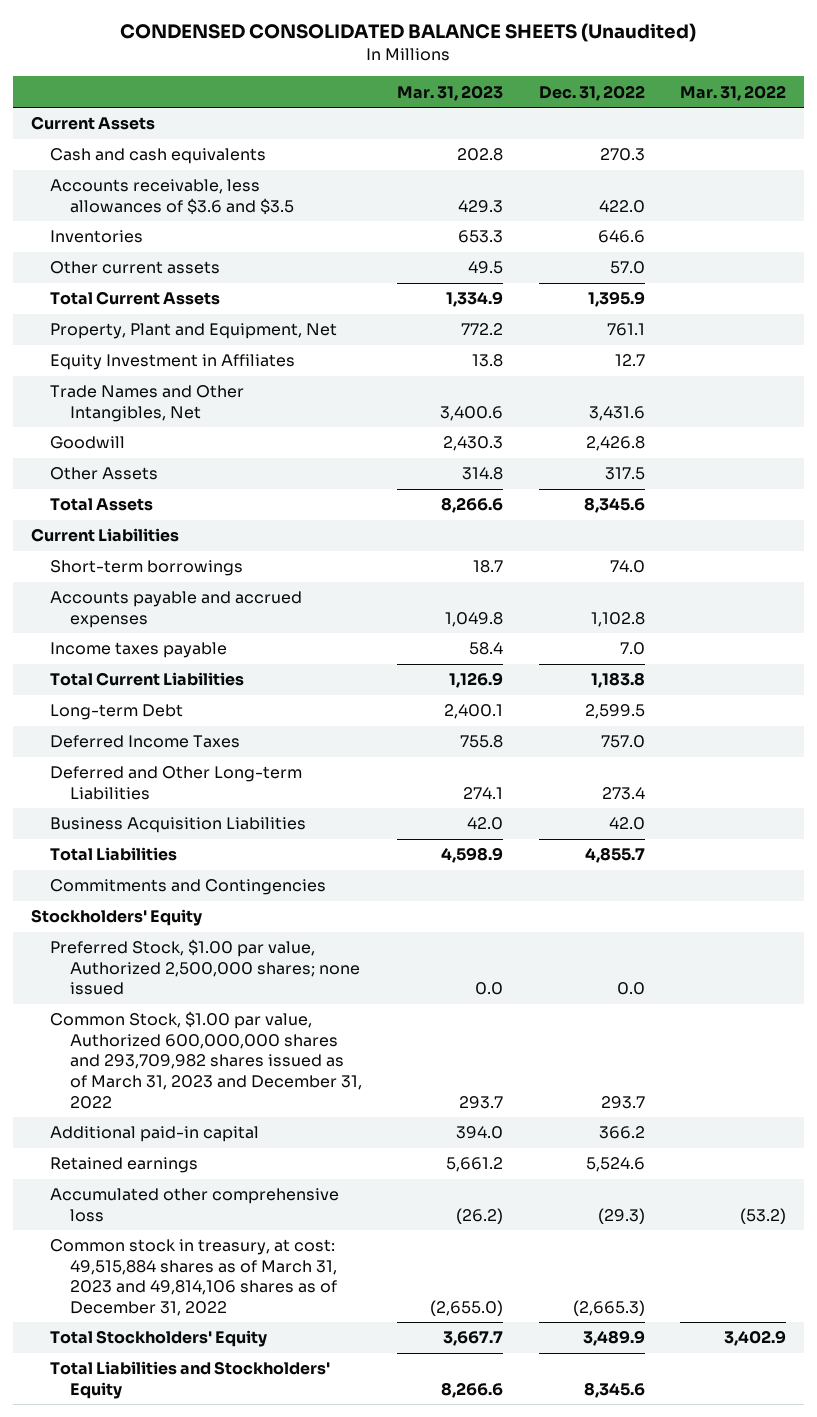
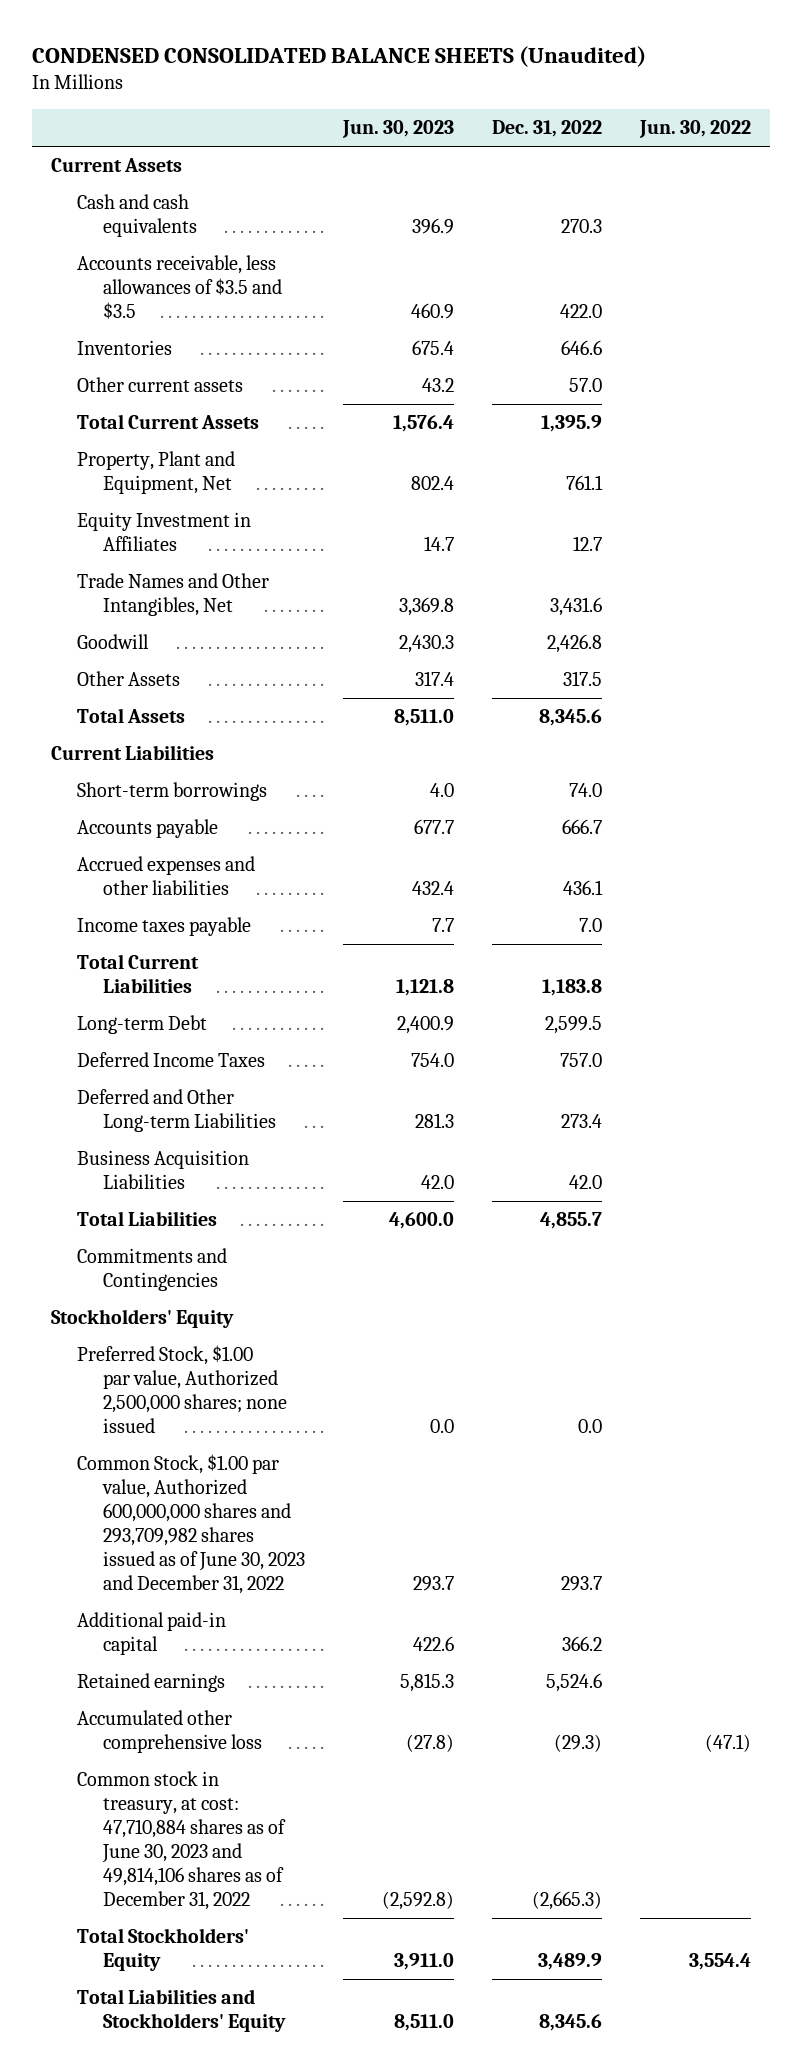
[397,84,504,101] Mar. 31, 2023 -> none
[679,84,786,101] Mar. 31, 2022 -> none
none -> [342,120,455,139] Jun. 30, 2023
none -> [638,120,751,139] Jun. 30, 2022
[50,179,294,215] Accounts receivable, less allowances of $3.6 and $3.5 -> [77,255,283,320] Accounts receivable, less allowances of $3.5 and $3.5
[50,591,303,628] Accounts payable and accrued expenses -> none
none -> [77,819,219,839] Accounts payable
none -> [77,856,256,896] Accrued expenses and other liabilities
[50,1011,362,1109] Common Stock, $1.00 par value, Authorized 600,000,000 shares and 293,709,982 shares issued as of March 31, 2023 and December 31, 2022 -> [77,1454,306,1594] Common Stock, $1.00 par value, Authorized 600,000,000 shares and 293,709,982 shares issued as of June 30, 2023 and December 31, 2022
[50,1239,337,1317] Common stock in treasury, at cost: 49,515,884 shares as of March 31, 2023 and 49,814,106 shares as of December 31, 2022 -> [77,1771,287,1910] Common stock in treasury, at cost: 47,710,884 shares as of June 30, 2023 and 49,814,106 shares as of December 31, 2022

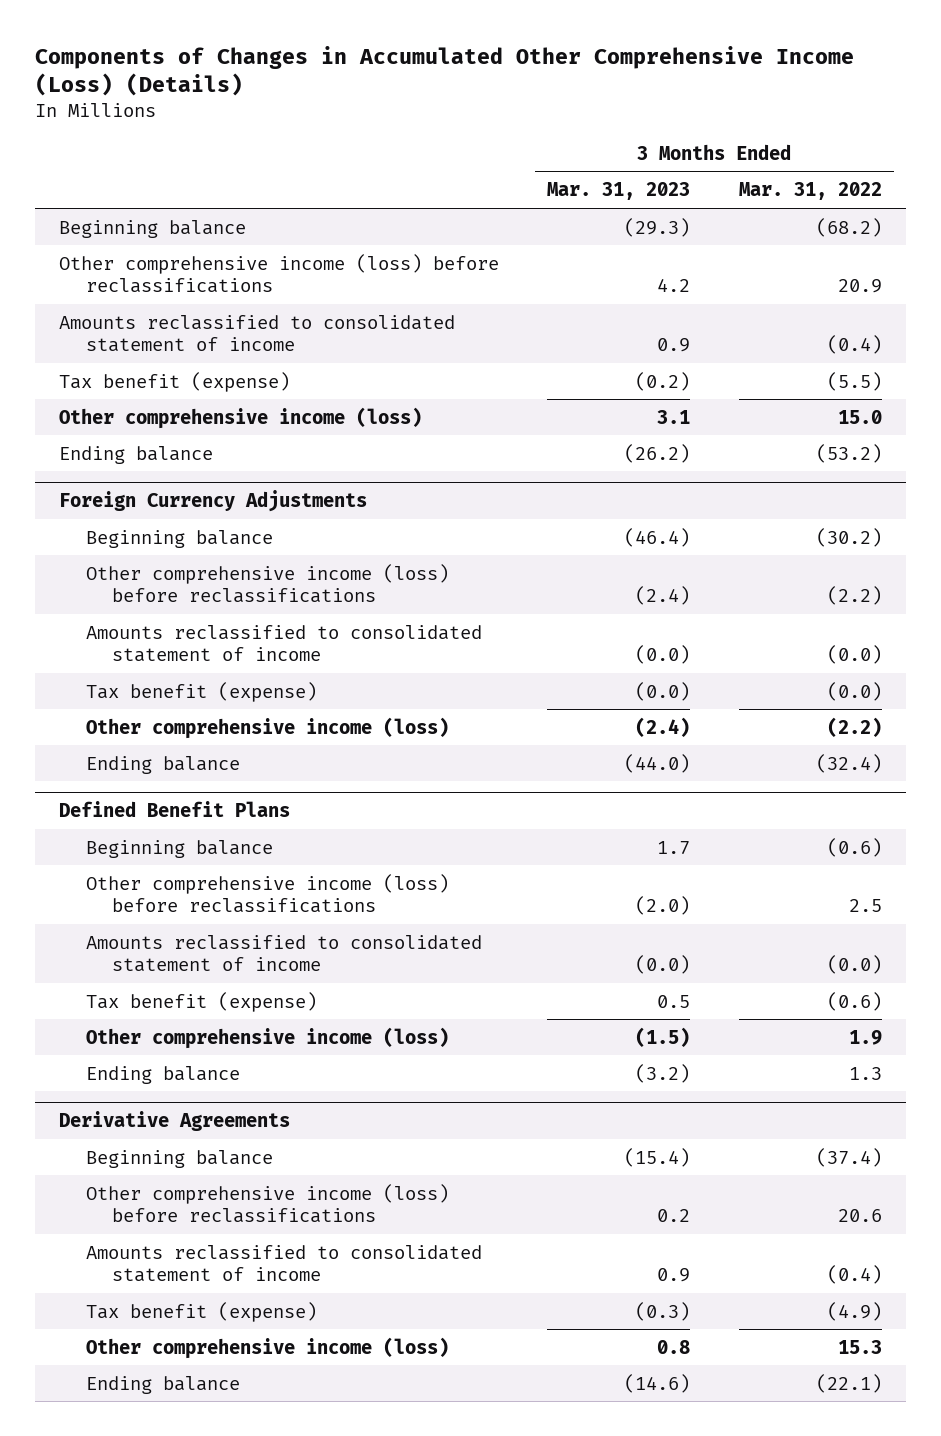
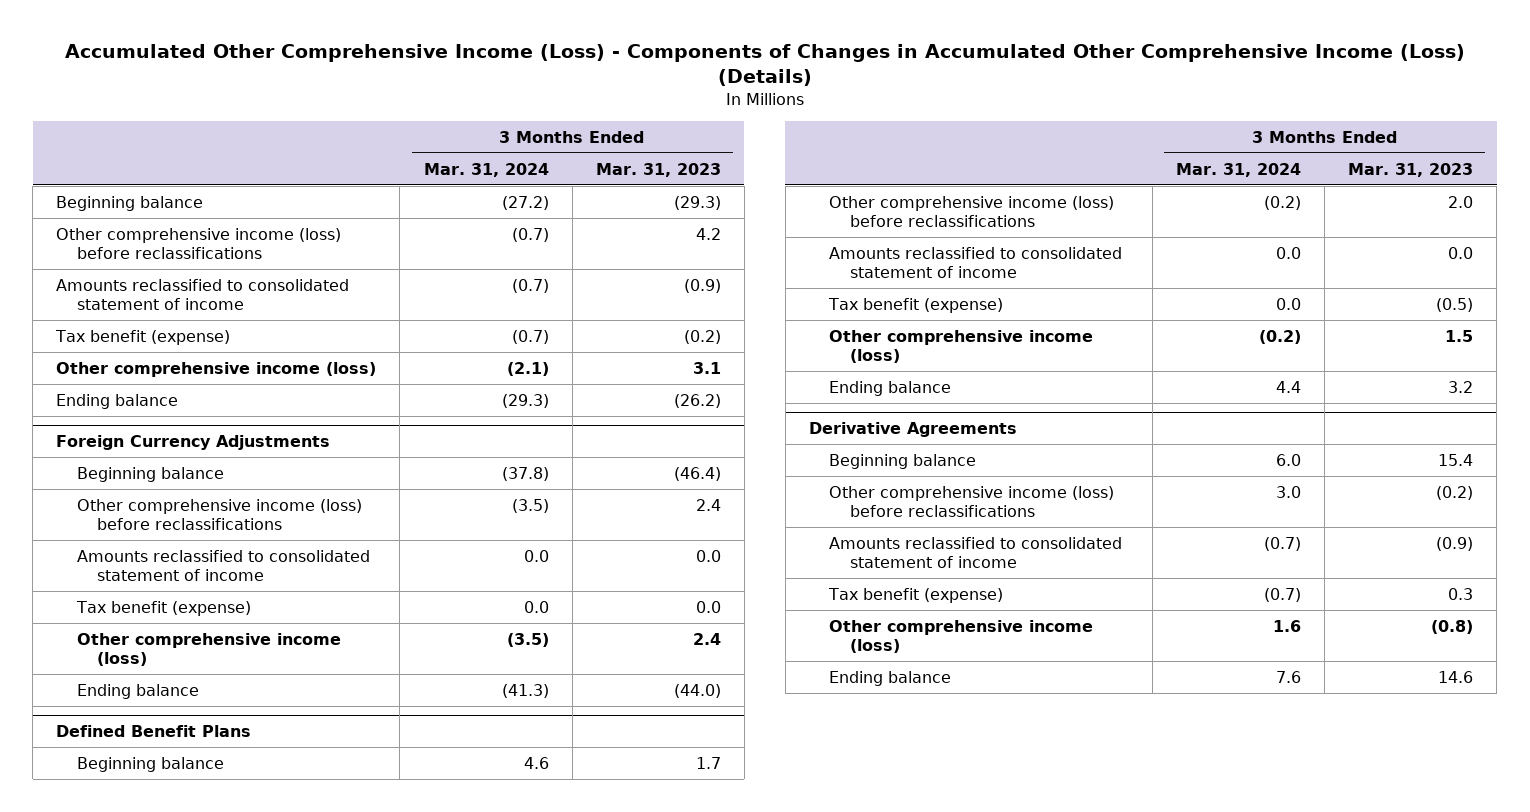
[35,45,855,97] Components of Changes in Accumulated Other Comprehensive Income (Loss) (Details) -> [64,43,1465,86] Accumulated Other Comprehensive Income (Loss) - Components of Changes in Accumulated Other Comprehensive Income (Loss) (Details)
[738,182,882,201] Mar. 31, 2022 -> none
none -> [423,162,549,177] Mar. 31, 2024
[657,338,691,353] 0.9 -> [683,278,721,293] (0.9)
[635,586,691,606] (2.4) -> [695,498,721,511] 2.4
[635,645,691,665] (0.0) -> [695,549,721,562] 0.0
[635,681,691,701] (0.0) -> [695,600,721,613] 0.0
[635,716,691,737] (2.4) -> [692,632,721,645] 2.4
[635,896,691,916] (2.0) -> [1448,195,1474,208] 2.0
[635,955,691,975] (0.0) -> [1448,246,1474,259] 0.0
[657,994,691,1008] 0.5 -> [1436,297,1474,312] (0.5)
[635,1026,691,1047] (1.5) -> [1445,329,1474,342] 1.5
[635,1063,691,1083] (3.2) -> [1448,380,1474,393] 3.2
[624,1147,691,1167] (15.4) -> [1438,453,1474,466] 15.4
[657,1209,691,1223] 0.2 -> [1436,485,1474,500] (0.2)
[657,1268,691,1283] 0.9 -> [1436,536,1474,551] (0.9)
[635,1301,691,1321] (0.3) -> [1448,587,1474,600] 0.3
[657,1339,691,1354] 0.8 -> [1431,619,1474,634] (0.8)
[624,1373,691,1393] (14.6) -> [1438,670,1474,683] 14.6

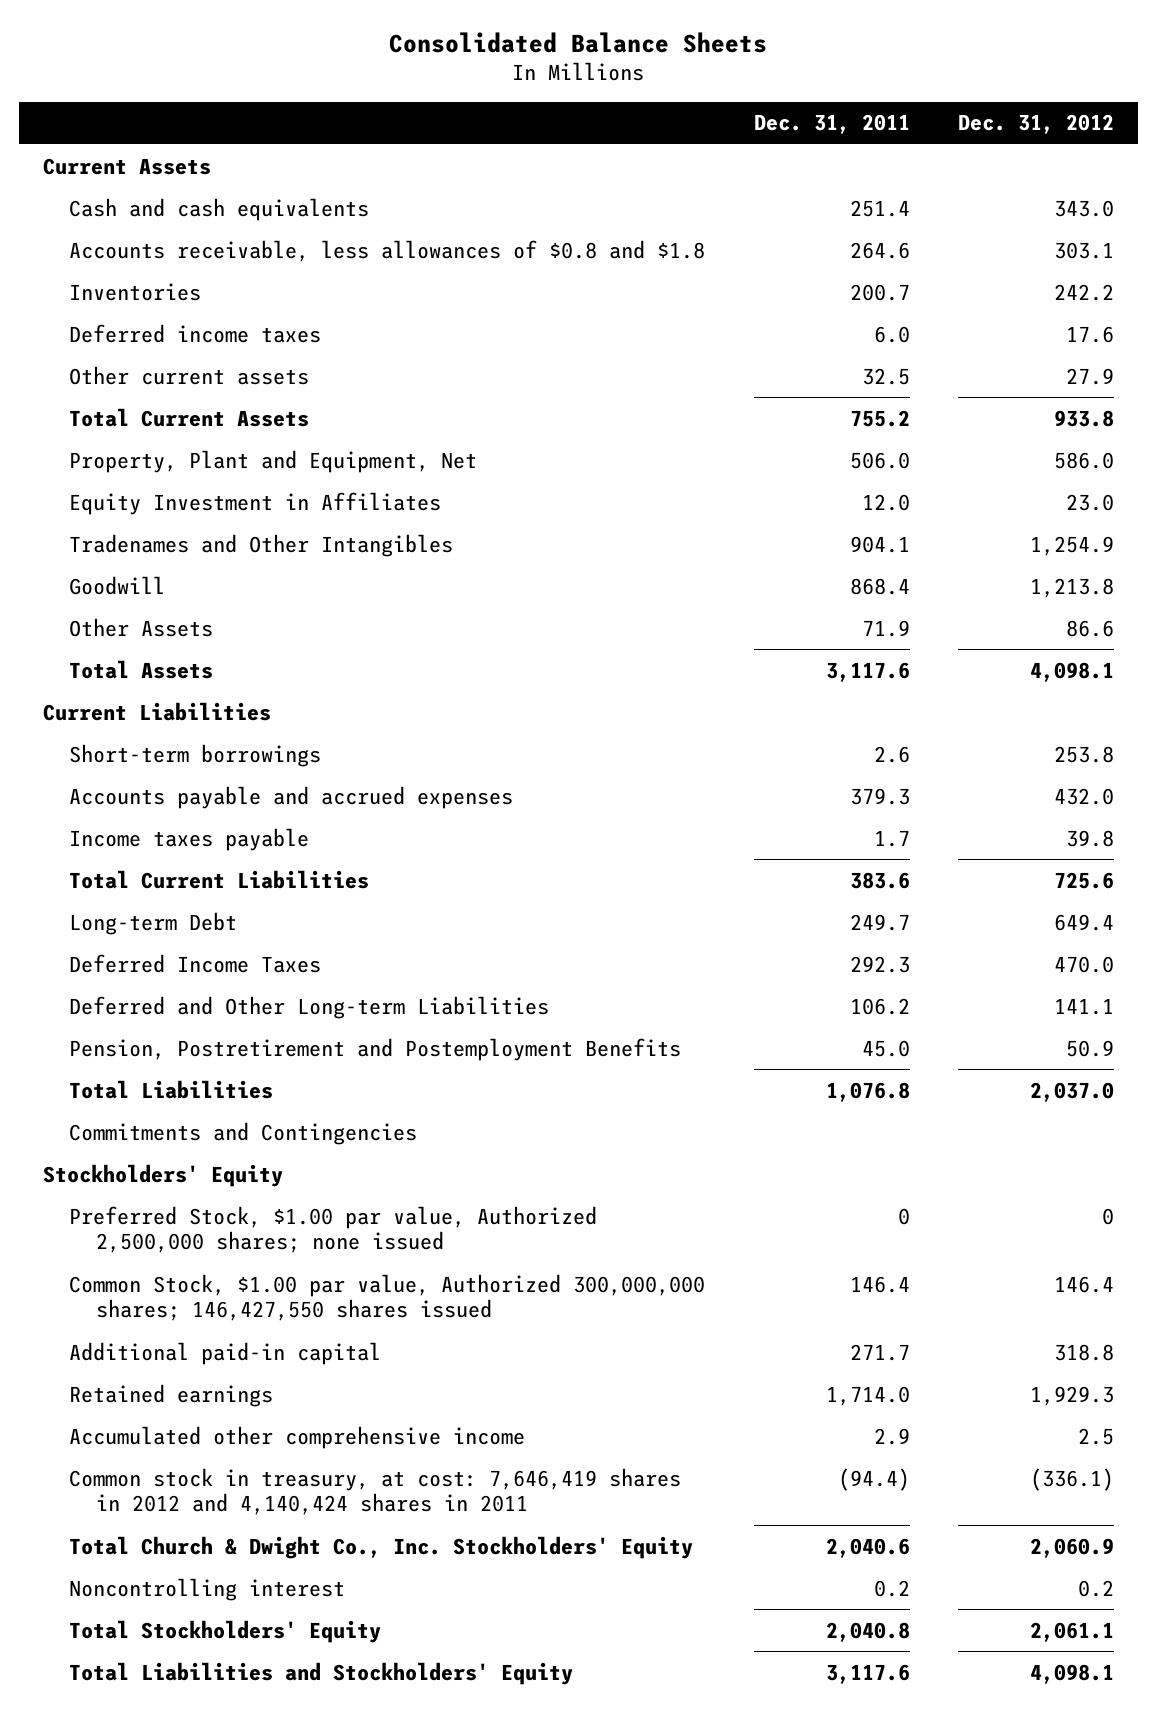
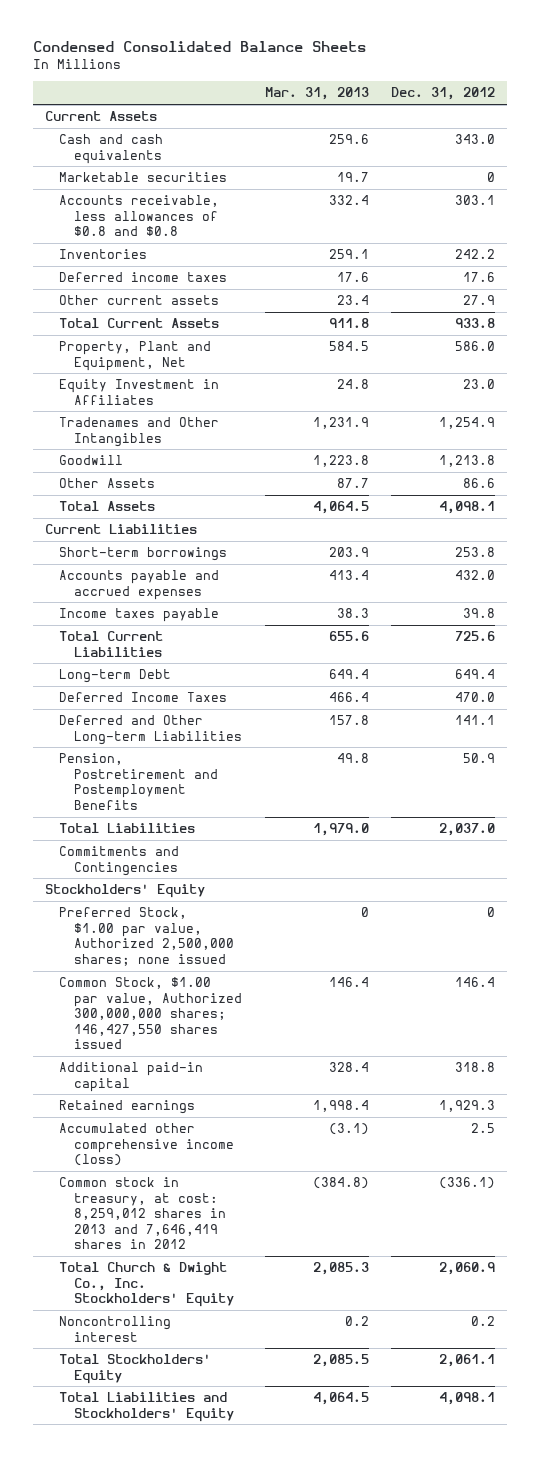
[389,31,768,53] Consolidated Balance Sheets -> [33,41,367,53] Condensed Consolidated Balance Sheets
[753,114,910,135] Dec. 31, 2011 -> none
none -> [264,87,369,101] Mar. 31, 2013
none -> [59,172,228,183] Marketable securities
[69,239,706,262] Accounts receivable, less allowances of $0.8 and $1.8 -> [59,195,220,237] Accounts receivable, less allowances of $0.8 and $0.8
[69,1425,526,1449] Accumulated other comprehensive income -> [59,1123,235,1167] Accumulated other comprehensive income (loss)
[69,1467,682,1516] Common stock in treasury, at cost: 7,646,419 shares in 2012 and 4,140,424 shares in 2011 -> [59,1177,227,1250] Common stock in treasury, at cost: 8,259,012 shares in 2013 and 7,646,419 shares in 2012

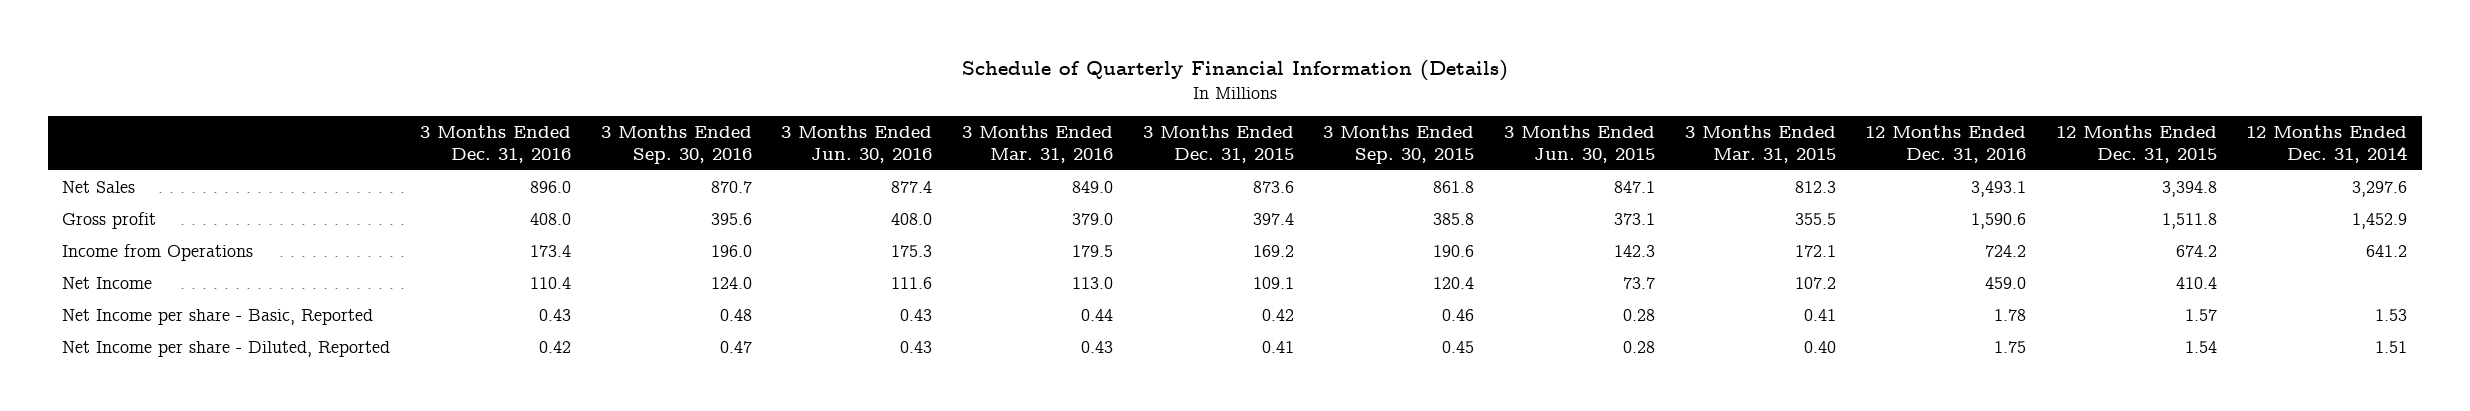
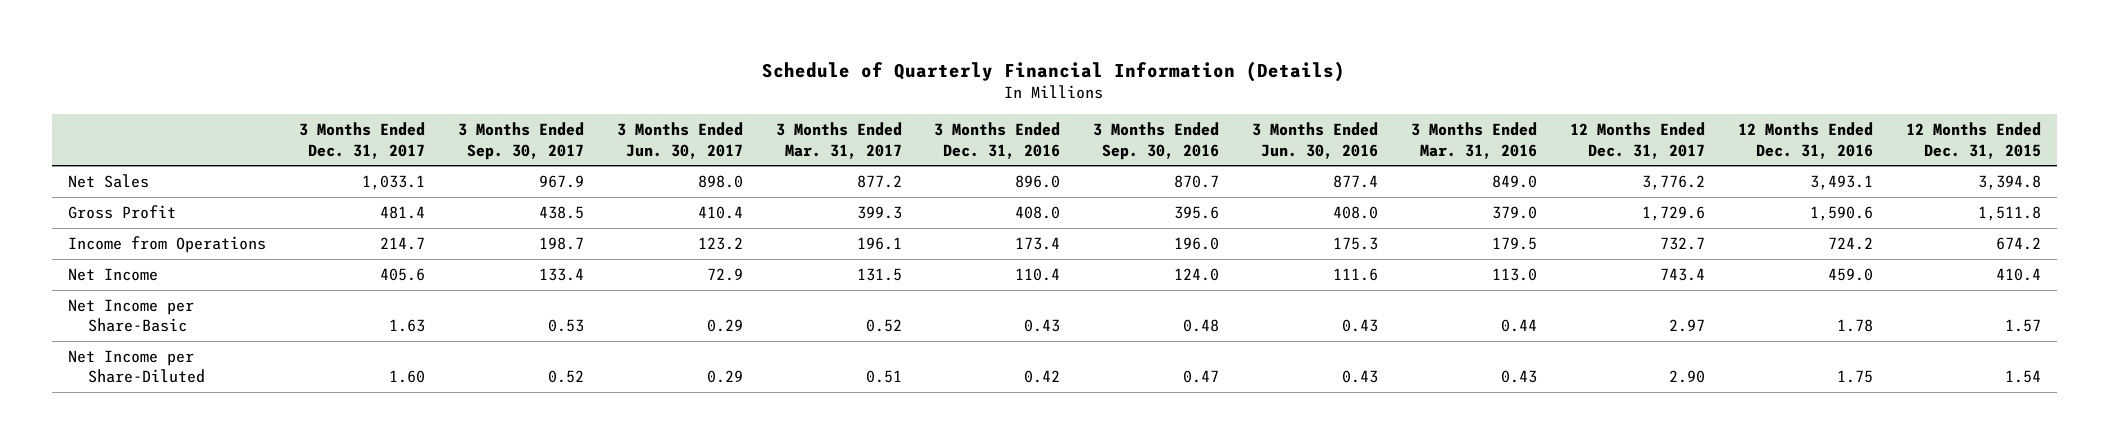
[1142,125,1294,163] 3 Months Ended Dec. 31, 2015 -> none
[1323,125,1475,164] 3 Months Ended Sep. 30, 2015 -> none
[1503,125,1655,163] 3 Months Ended Jun. 30, 2015 -> none
[1684,125,1836,163] 3 Months Ended Mar. 31, 2015 -> none
[2246,125,2408,163] 12 Months Ended Dec. 31, 2014 -> none
none -> [298,122,425,159] 3 Months Ended Dec. 31, 2017
none -> [457,122,584,160] 3 Months Ended Sep. 30, 2017
none -> [616,122,743,159] 3 Months Ended Jun. 30, 2017
none -> [775,122,902,159] 3 Months Ended Mar. 31, 2017
none -> [1570,122,1706,159] 12 Months Ended Dec. 31, 2017
[62,212,157,230] Gross profit -> [68,205,177,220] Gross Profit
[62,309,374,326] Net Income per share - Basic, Reported -> [68,299,195,333] Net Income per Share-Basic
[62,341,391,358] Net Income per share - Diluted, Reported -> [68,350,206,384] Net Income per Share-Diluted

